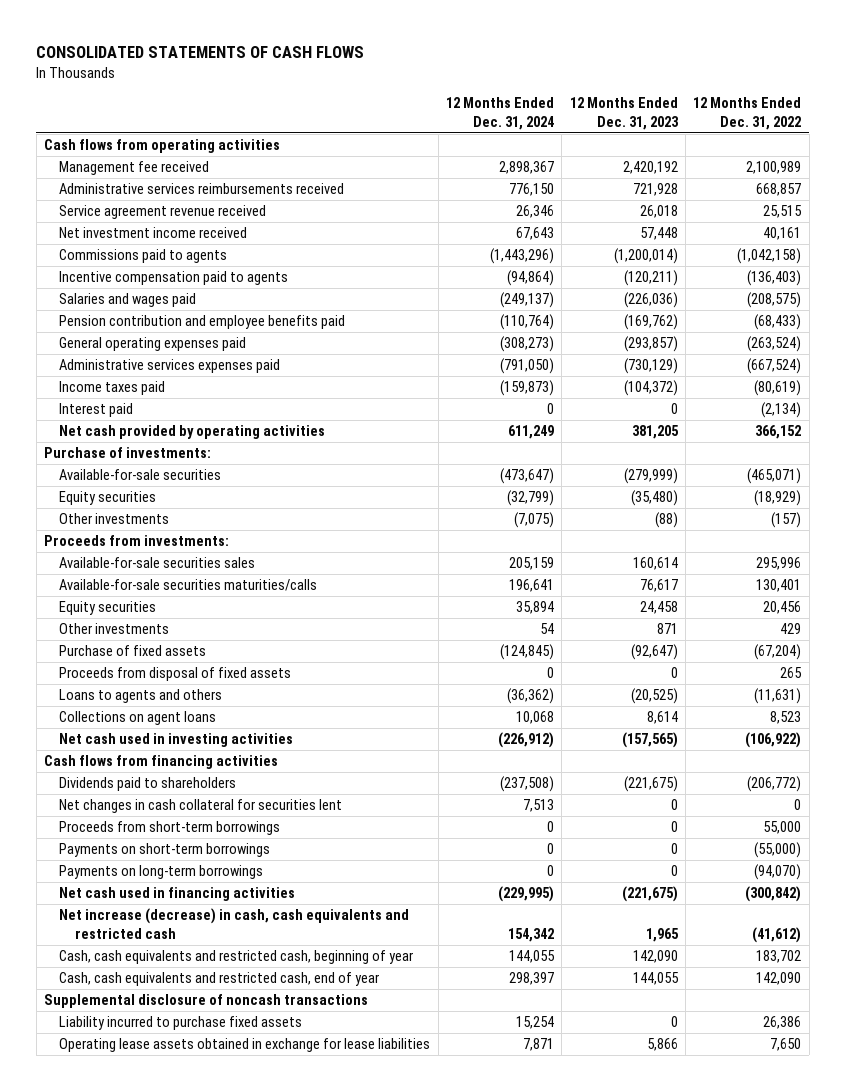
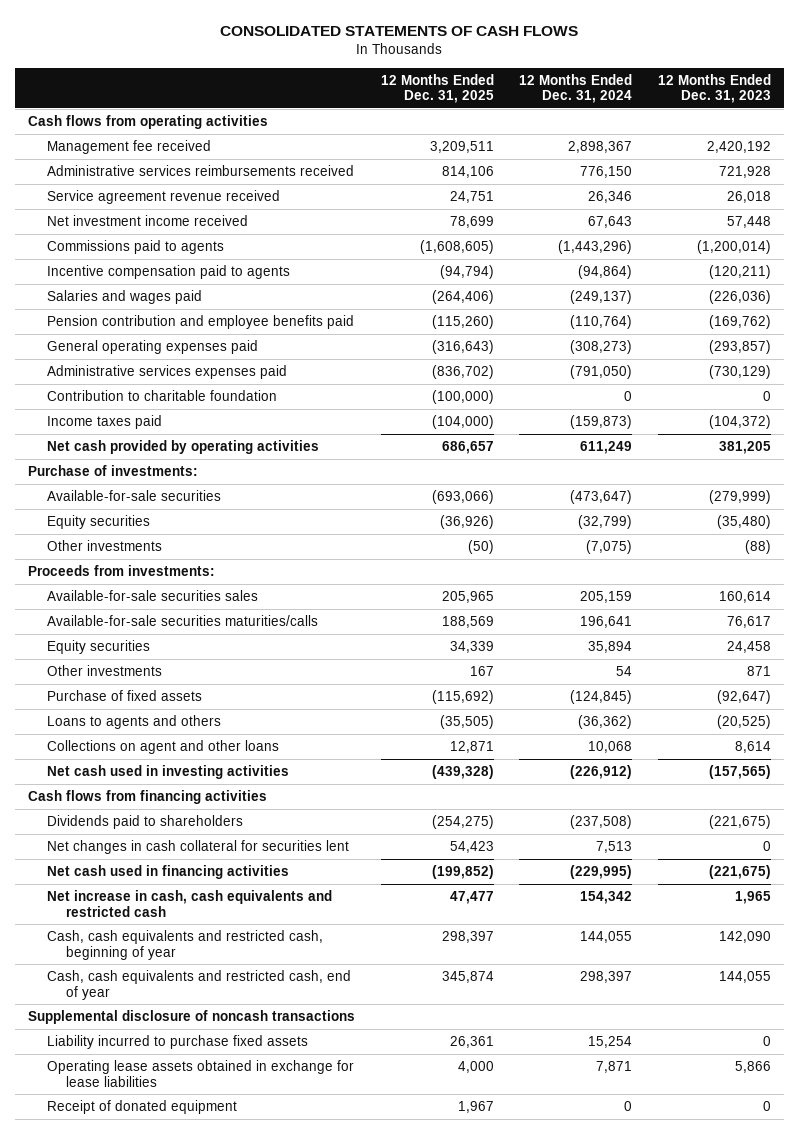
[693,97,802,131] 12 Months Ended Dec. 31, 2022 -> none
none -> [380,73,494,104] 12 Months Ended Dec. 31, 2025
none -> [47,389,278,401] Contribution to charitable foundation
[59,403,134,418] Interest paid -> none
[59,667,292,682] Proceeds from disposal of fixed assets -> none
[59,711,217,726] Collections on agent loans -> [47,739,280,754] Collections on agent and other loans
[59,821,281,836] Proceeds from short-term borrowings -> none
[59,843,271,858] Payments on short-term borrowings -> none
[59,865,264,880] Payments on long-term borrowings -> none
[59,908,410,939] Net increase (decrease) in cash, cash equivalents and restricted cash -> [47,889,333,917] Net increase in cash, cash equivalents and restricted cash
none -> [47,1099,238,1114] Receipt of donated equipment

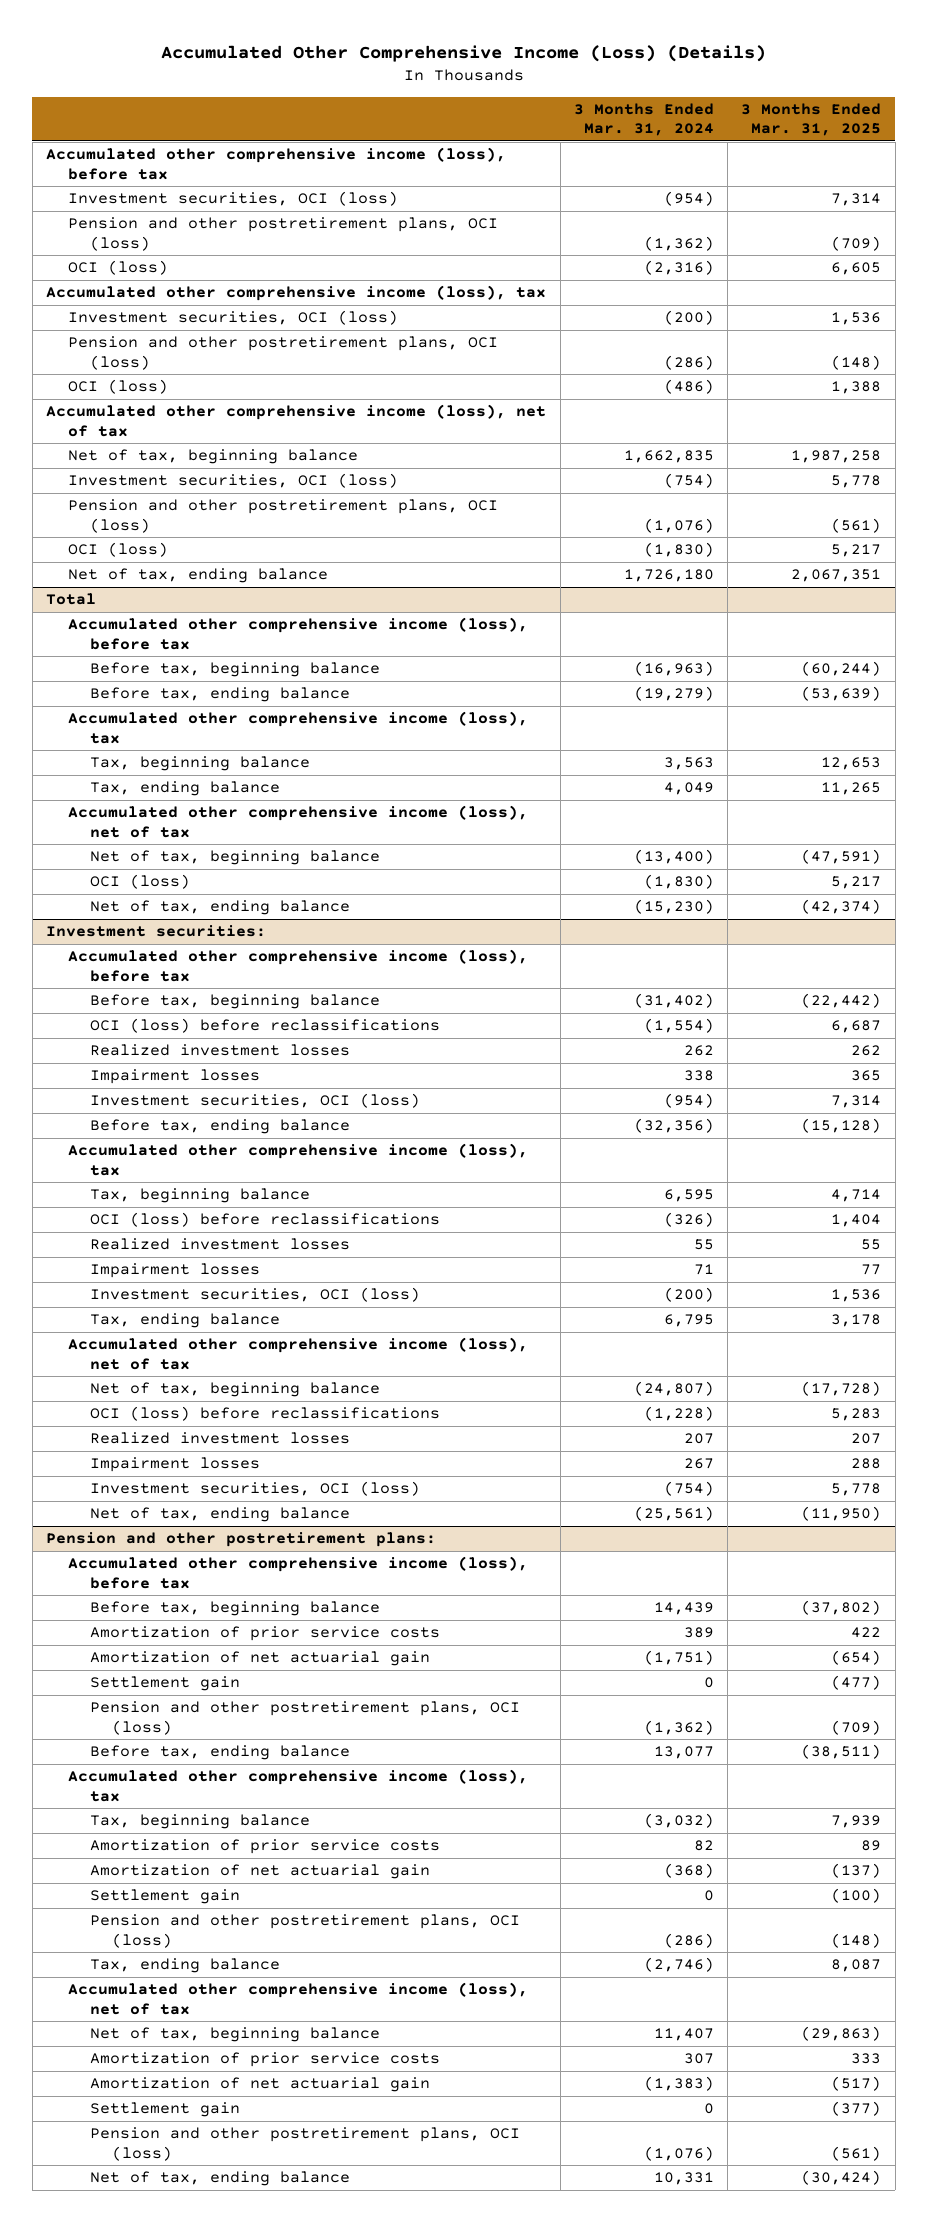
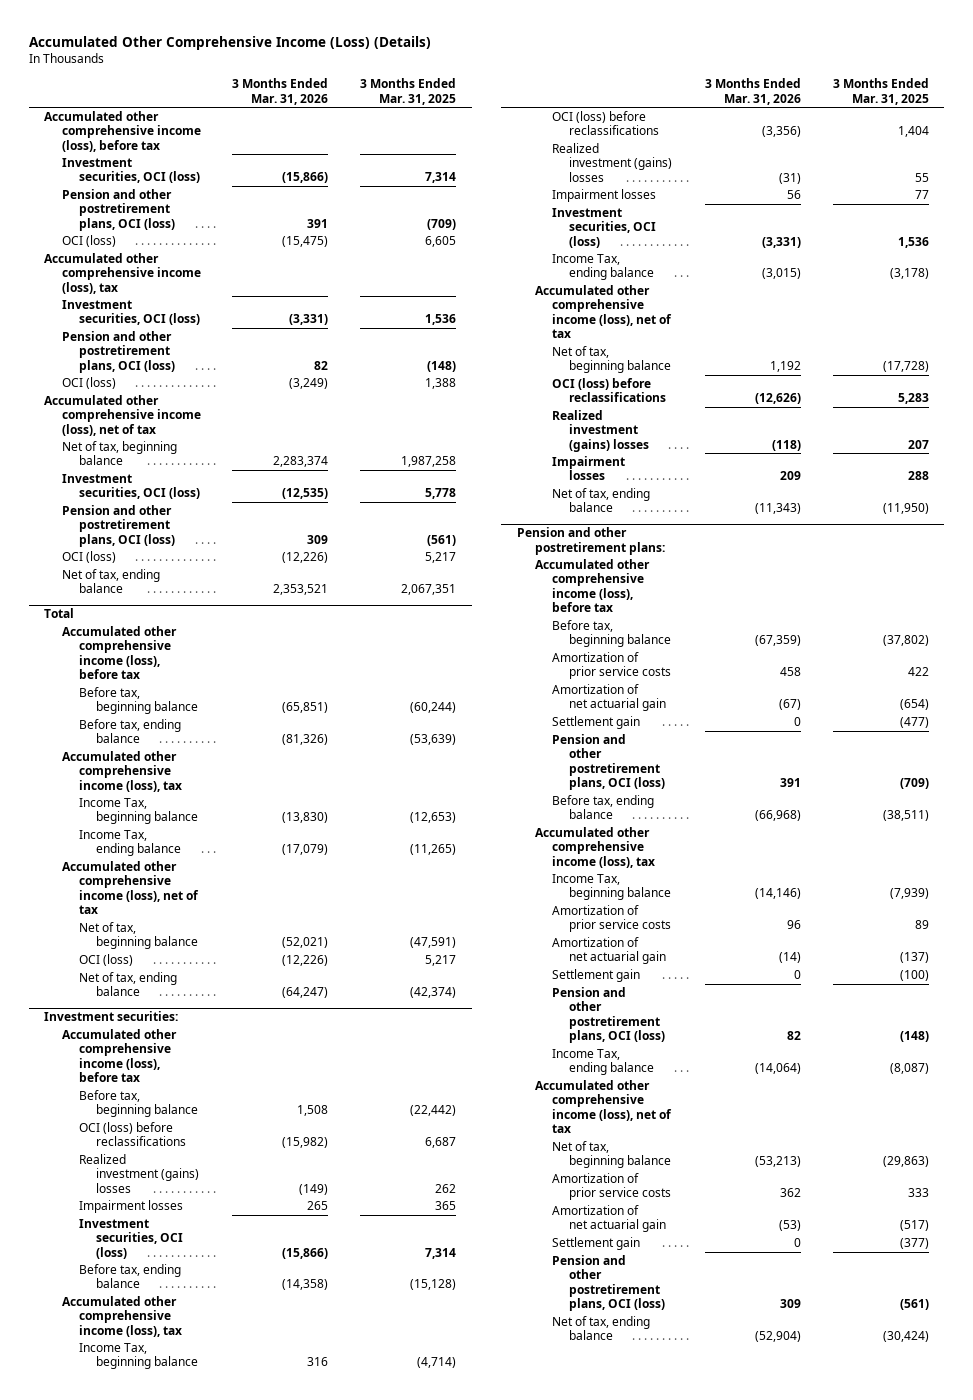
[573,102,714,137] 3 Months Ended Mar. 31, 2024 -> none
none -> [232,78,329,105] 3 Months Ended Mar. 31, 2026
[90,756,311,772] Tax, beginning balance -> [79,798,199,825] Income Tax, beginning balance
[821,757,882,771] 12,653 -> [409,812,456,824] (12,653)
[90,781,281,797] Tax, ending balance -> [79,830,182,857] Income Tax, ending balance
[821,782,882,796] 11,265 -> [409,844,456,856] (11,265)
[90,1044,351,1057] Realized investment losses -> [79,1154,200,1193] Realized investment (gains) losses
[90,1188,311,1204] Tax, beginning balance -> [79,1343,199,1370] Income Tax, beginning balance
[831,1189,882,1203] 4,714 -> [416,1357,456,1369] (4,714)
[90,1238,351,1251] Realized investment losses -> [551,143,673,182] Realized investment (gains) losses
[90,1313,281,1329] Tax, ending balance -> [551,254,655,281] Income Tax, ending balance
[831,1314,882,1328] 3,178 -> [889,268,929,280] (3,178)
[90,1432,351,1445] Realized investment losses -> [551,410,650,452] Realized investment (gains) losses
[90,1481,421,1497] Investment securities, OCI (loss) -> none
[90,1814,311,1830] Tax, beginning balance -> [551,874,672,901] Income Tax, beginning balance
[831,1815,882,1829] 7,939 -> [889,888,929,900] (7,939)
[90,1958,281,1974] Tax, ending balance -> [551,1049,655,1076] Income Tax, ending balance
[831,1959,882,1973] 8,087 -> [889,1063,929,1075] (8,087)

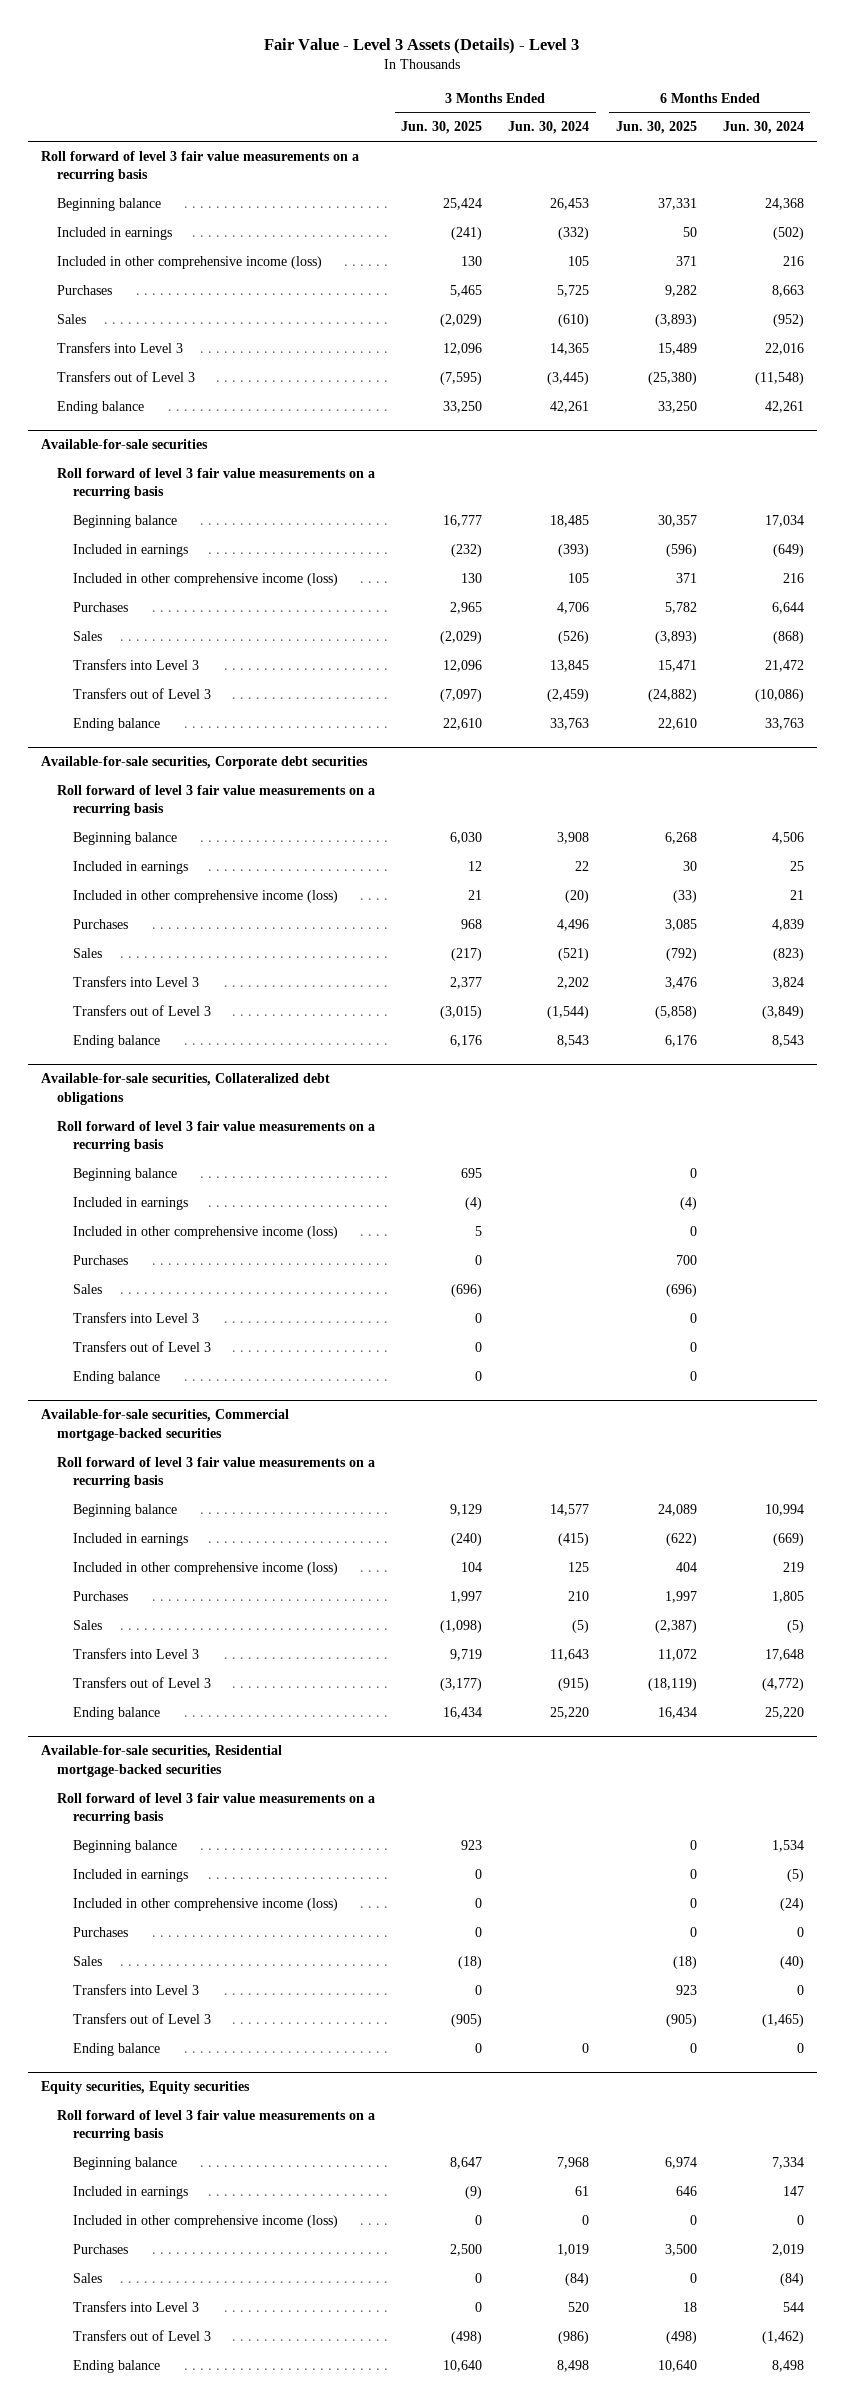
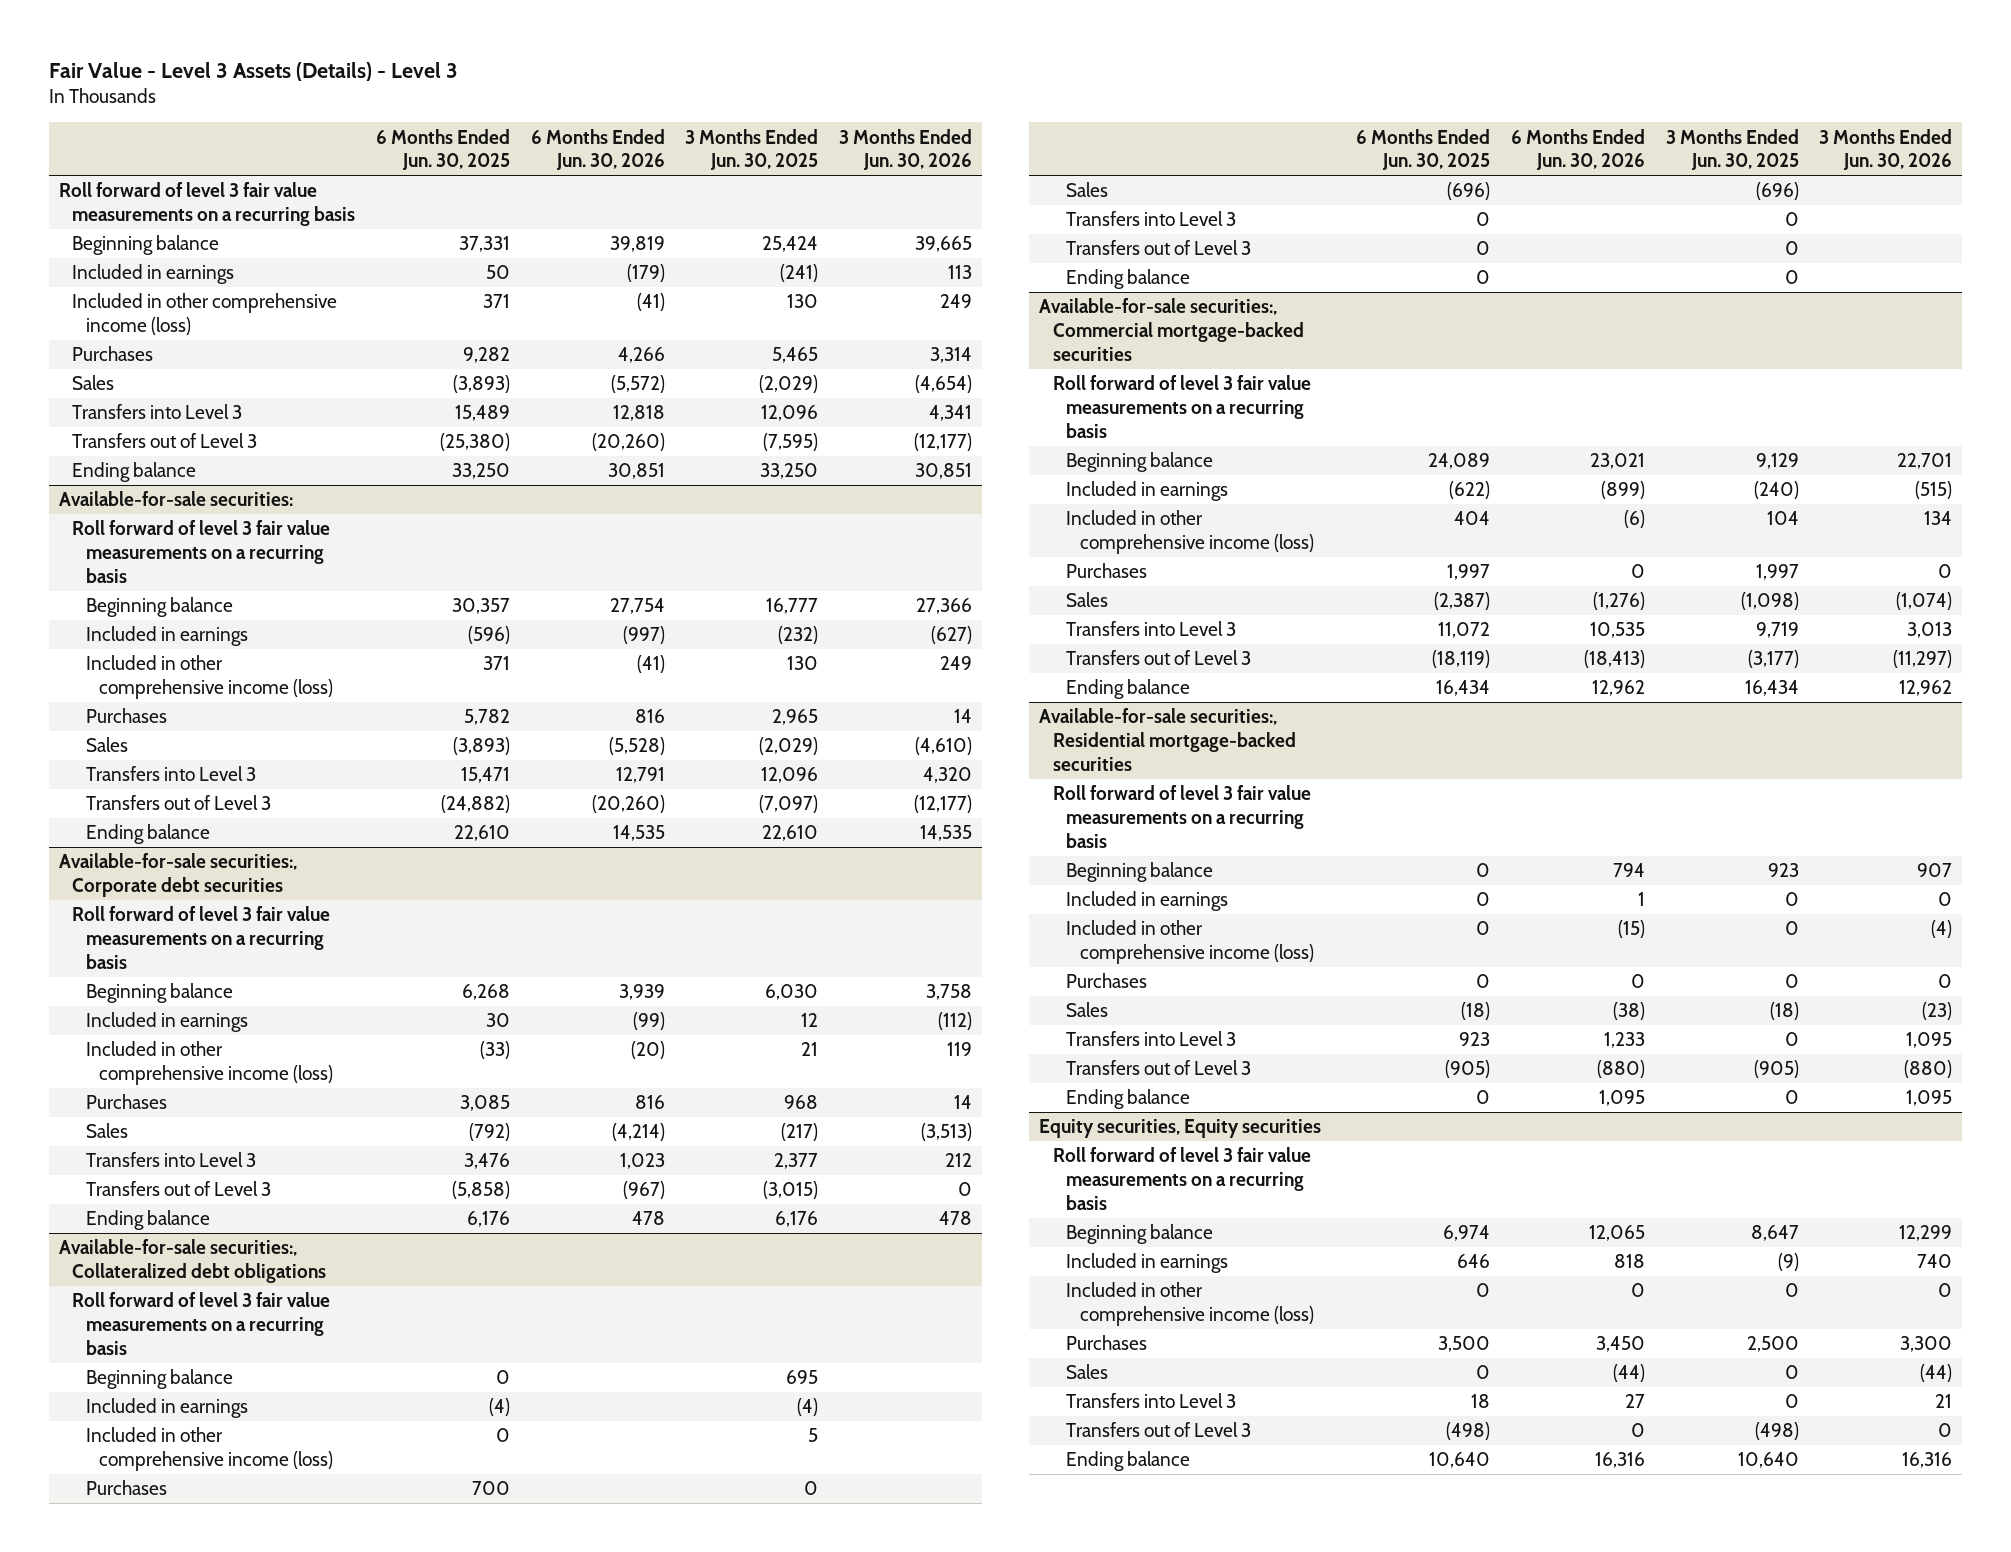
[508,121,590,135] Jun. 30, 2024 -> none
[722,121,804,135] Jun. 30, 2024 -> none
none -> [530,128,665,171] 6 Months Ended Jun. 30, 2026
none -> [838,128,972,171] 3 Months Ended Jun. 30, 2026
[41,439,209,450] Available-for-sale securities -> [59,491,294,507] Available-for-sale securities:
[41,756,369,770] Available-for-sale securities, Corporate debt securities -> [59,853,298,898] Available-for-sale securities:, Corporate debt securities
[41,1073,331,1105] Available-for-sale securities, Collateralized debt obligations -> [59,1239,327,1284] Available-for-sale securities:, Collateralized debt obligations
[41,1409,290,1441] Available-for-sale securities, Commercial mortgage-backed securities -> [1039,298,1304,361] Available-for-sale securities:, Commercial mortgage-backed securities
[41,1745,283,1777] Available-for-sale securities, Residential mortgage-backed securities -> [1039,708,1296,771] Available-for-sale securities:, Residential mortgage-backed securities

